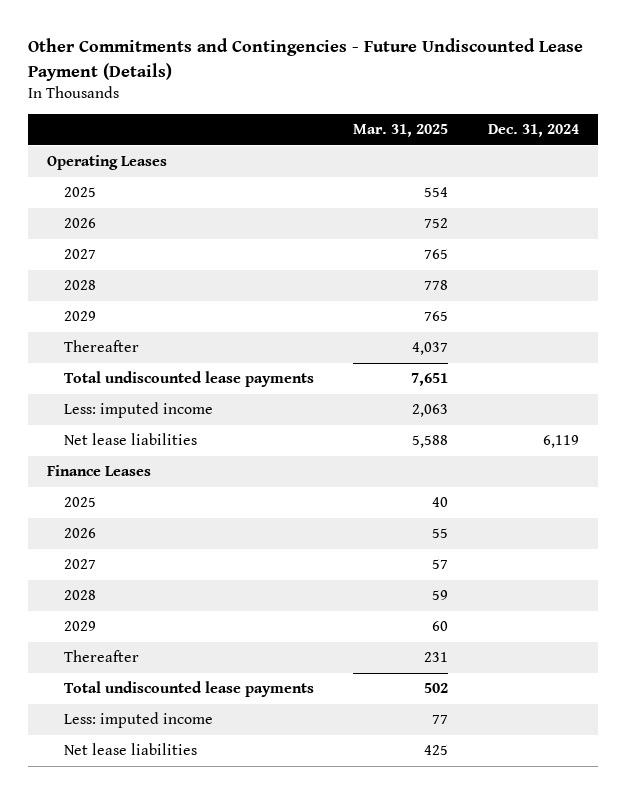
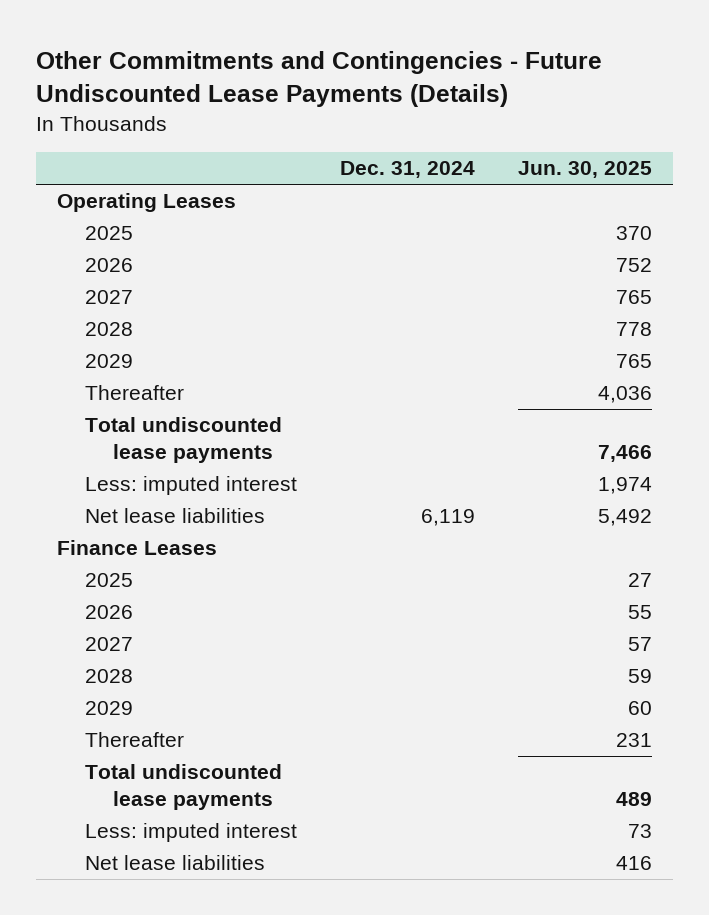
[27,38,583,81] Other Commitments and Contingencies - Future Undiscounted Lease Payment (Details) -> [36,51,603,107] Other Commitments and Contingencies - Future Undiscounted Lease Payments (Details)
[353,124,449,138] Mar. 31, 2025 -> none
none -> [517,161,652,179] Jun. 30, 2025
[64,402,214,419] Less: imputed income -> [85,476,298,496] Less: imputed interest
[64,712,214,729] Less: imputed income -> [85,823,298,843] Less: imputed interest

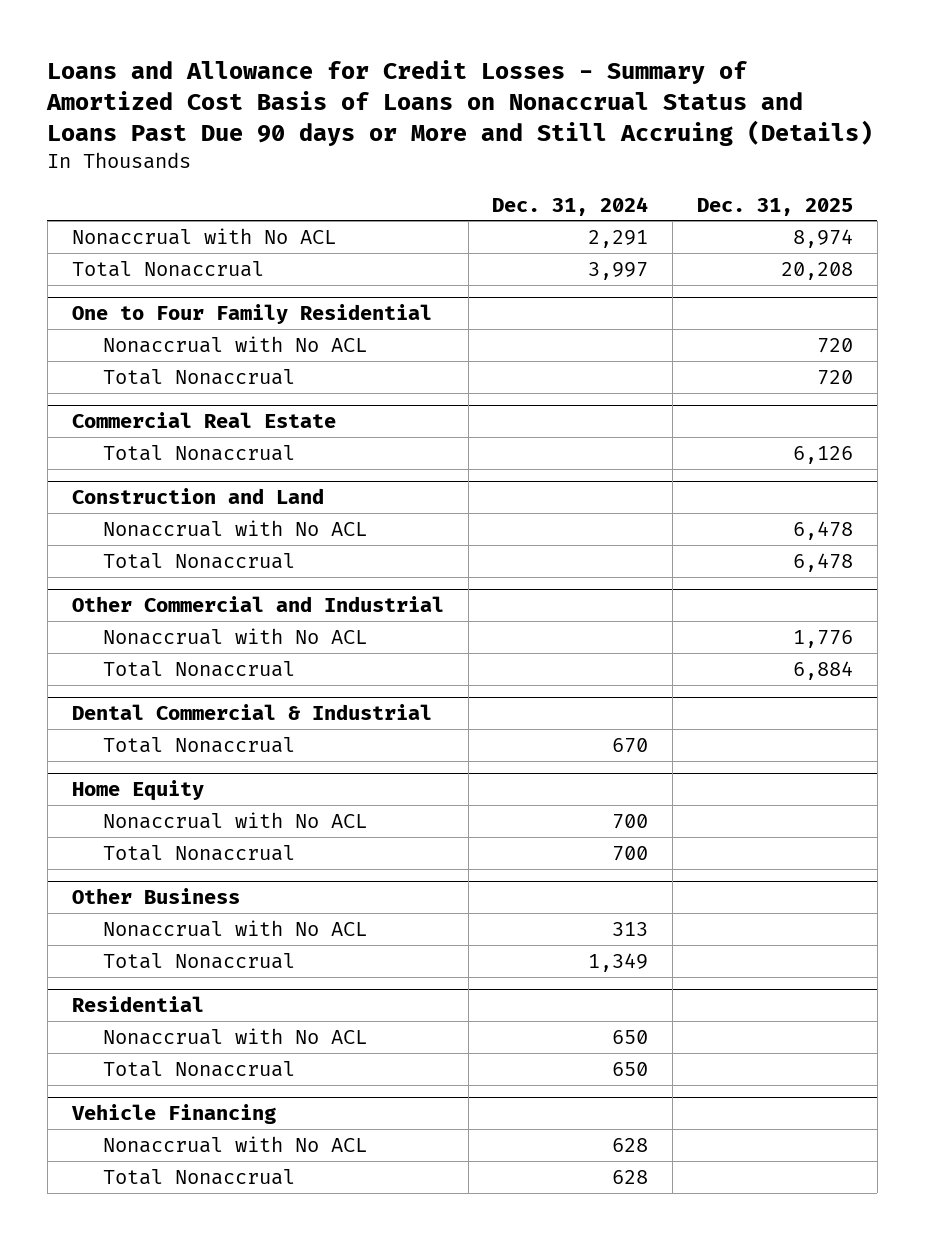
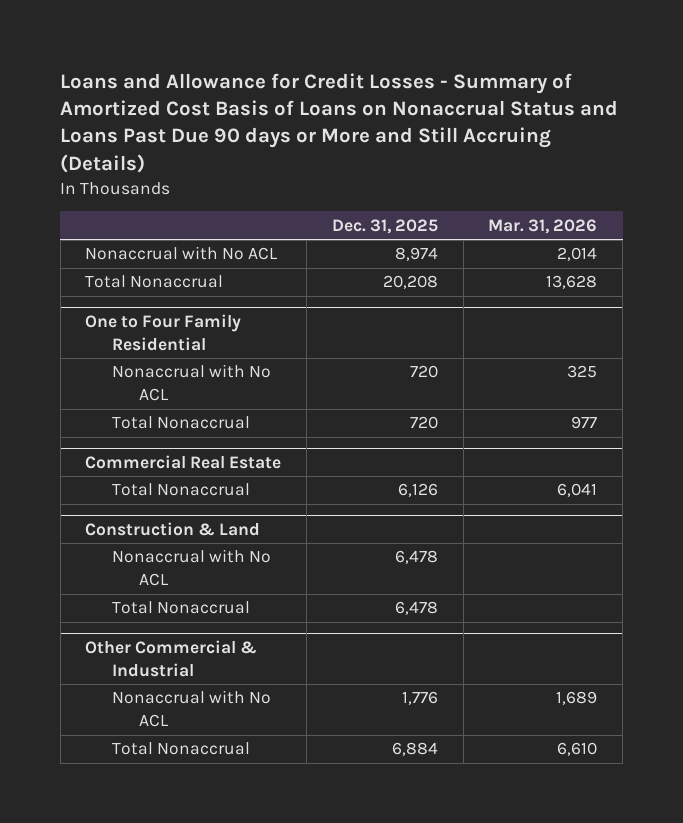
[492,196,649,216] Dec. 31, 2024 -> none
none -> [488,218,598,234] Mar. 31, 2026
[71,487,324,504] Construction and Land -> [85,521,261,536] Construction & Land
[71,595,444,612] Other Commercial and Industrial -> [85,639,258,677] Other Commercial & Industrial
[71,703,432,720] Dental Commercial & Industrial -> none
[102,736,295,753] Total Nonaccrual -> none
[71,779,204,801] Home Equity -> none
[102,811,367,829] Nonaccrual with No ACL -> none
[102,844,295,861] Total Nonaccrual -> none
[71,887,240,904] Other Business -> none
[102,919,367,937] Nonaccrual with No ACL -> none
[102,952,295,969] Total Nonaccrual -> none
[71,995,204,1012] Residential -> none
[102,1027,367,1045] Nonaccrual with No ACL -> none
[102,1060,295,1077] Total Nonaccrual -> none
[70,1103,276,1124] Vehicle Financing -> none
[102,1135,367,1153] Nonaccrual with No ACL -> none
[102,1168,295,1185] Total Nonaccrual -> none

